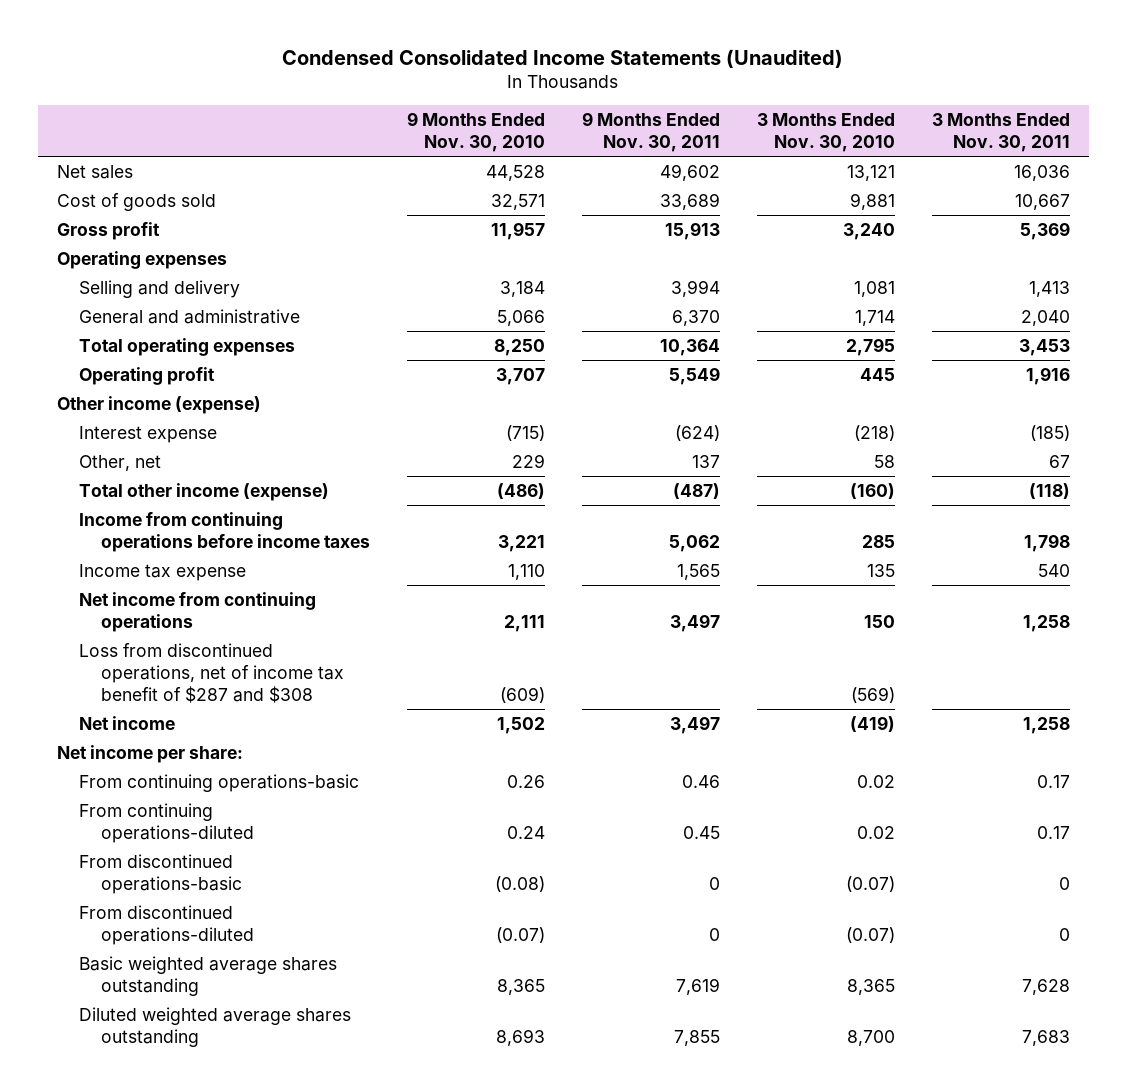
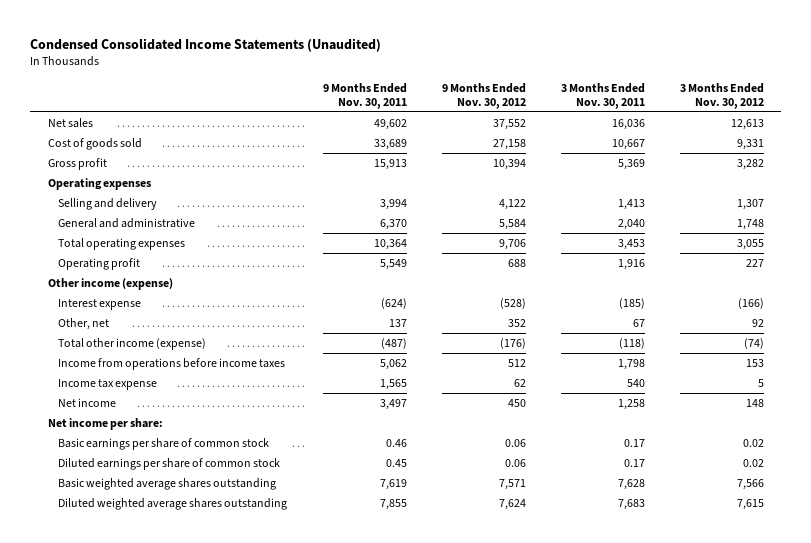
[406,112,545,153] 9 Months Ended Nov. 30, 2010 -> none
[756,113,895,153] 3 Months Ended Nov. 30, 2010 -> none
none -> [441,82,526,109] 9 Months Ended Nov. 30, 2012
none -> [679,82,764,109] 3 Months Ended Nov. 30, 2012
[78,511,370,552] Income from continuing operations before income taxes -> [58,358,286,371] Income from operations before income taxes
[78,591,316,632] Net income from continuing operations -> none
[78,642,344,703] Loss from discontinued operations, net of income tax benefit of $287 and $308 -> none
[78,853,242,894] From discontinued operations-basic -> none
[78,904,254,945] From discontinued operations-diluted -> none
[78,773,359,792] From continuing operations-basic -> [58,438,270,451] Basic earnings per share of common stock
[78,802,254,843] From continuing operations-diluted -> [58,458,281,471] Diluted earnings per share of common stock

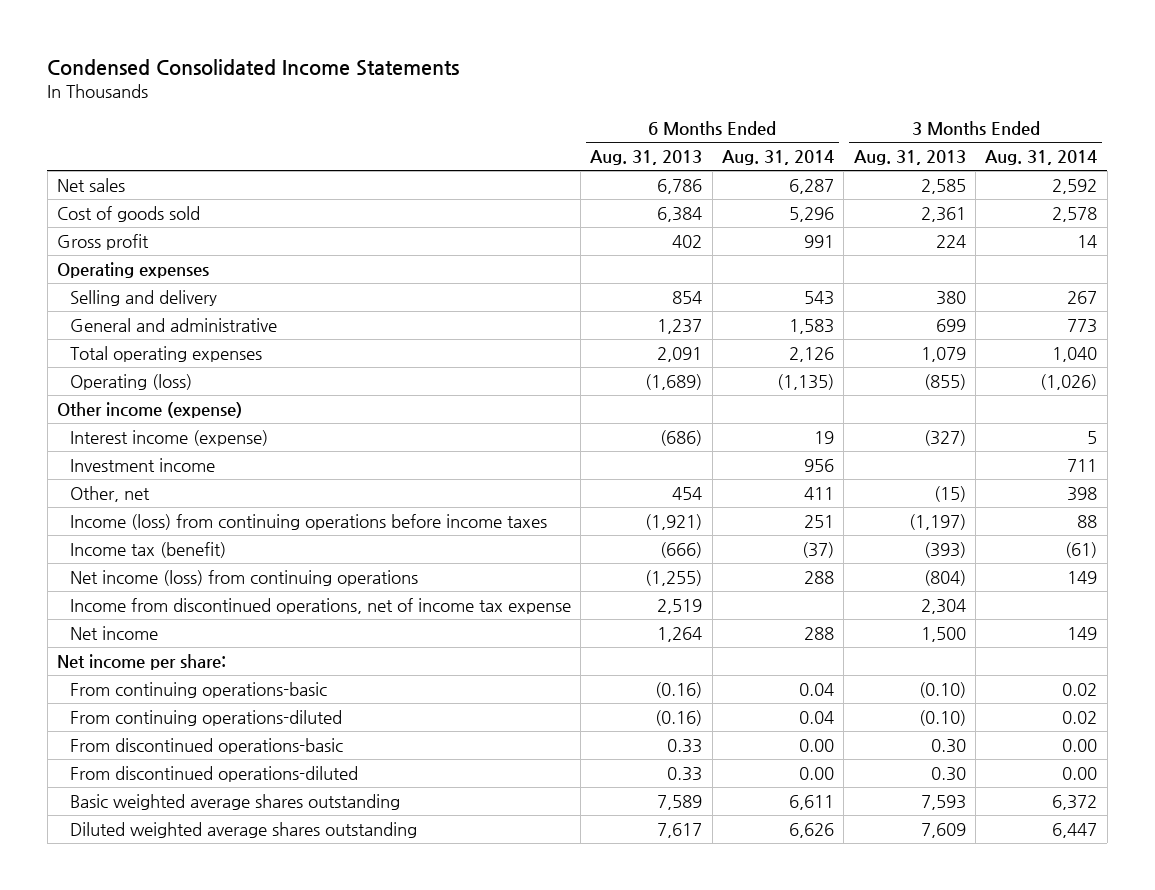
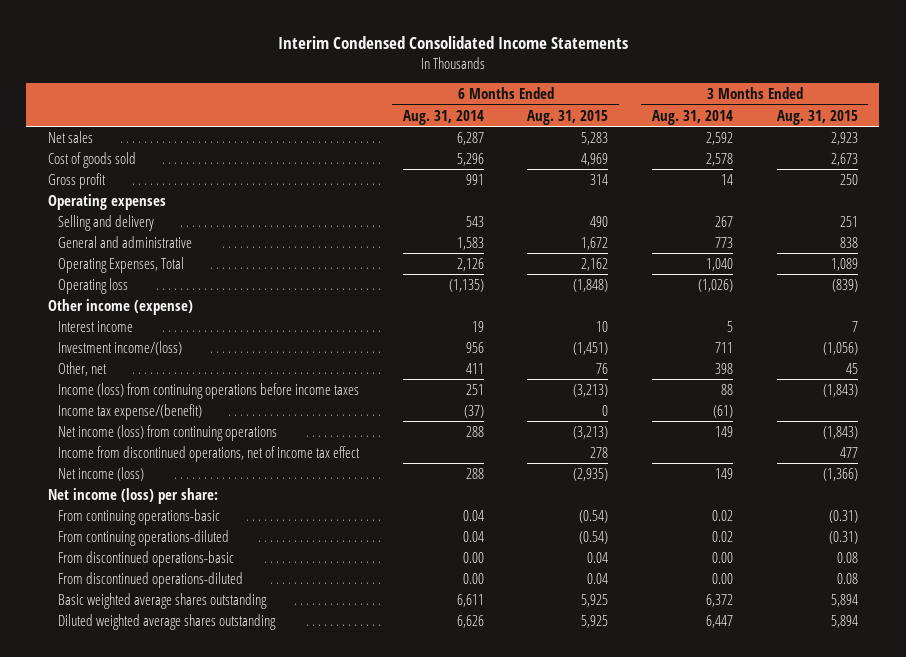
[47,58,460,76] Condensed Consolidated Income Statements -> [277,36,628,50] Interim Condensed Consolidated Income Statements
[590,150,703,166] Aug. 31, 2013 -> none
[853,150,966,166] Aug. 31, 2013 -> none
none -> [527,109,609,125] Aug. 31, 2015
none -> [776,109,858,125] Aug. 31, 2015
[69,346,262,363] Total operating expenses -> [58,256,185,273] Operating Expenses, Total
[69,374,192,391] Operating (loss) -> [58,277,129,294] Operating loss
[69,430,268,447] Interest income (expense) -> [58,320,134,332] Interest income
[69,458,215,473] Investment income -> [58,340,183,355] Investment income/(loss)
[69,542,226,559] Income tax (benefit) -> [58,403,203,420] Income tax expense/(benefit)
[69,598,571,615] Income from discontinued operations, net of income tax expense -> [58,445,361,462] Income from discontinued operations, net of income tax effect
[69,626,158,641] Net income -> [58,466,145,481] Net income (loss)
[57,654,227,671] Net income per share: -> [48,487,219,504] Net income (loss) per share:

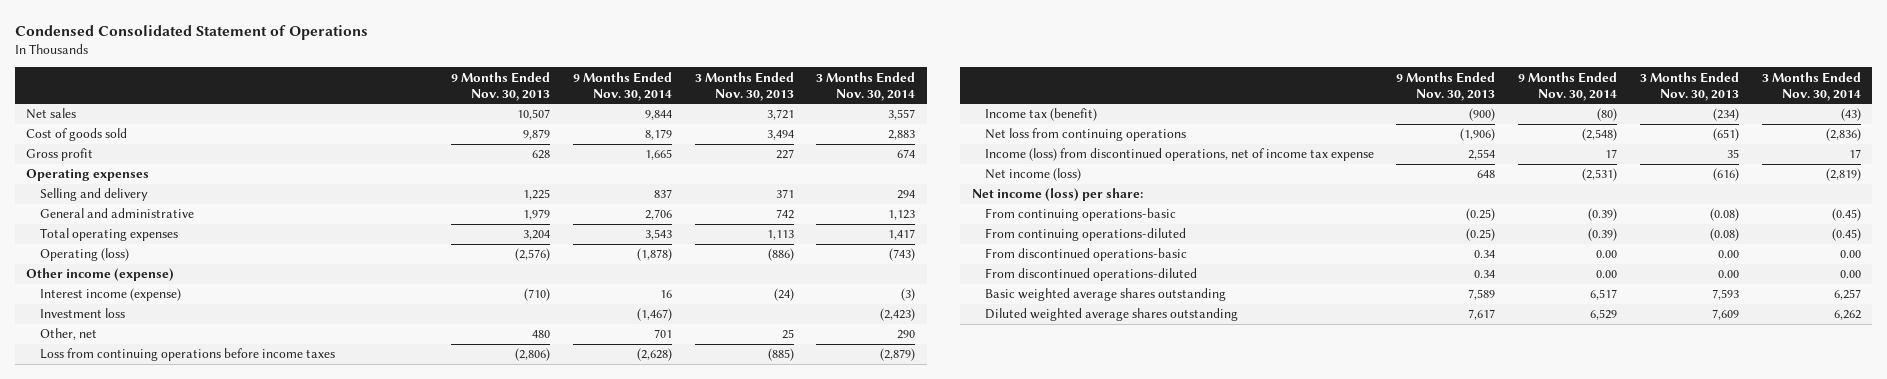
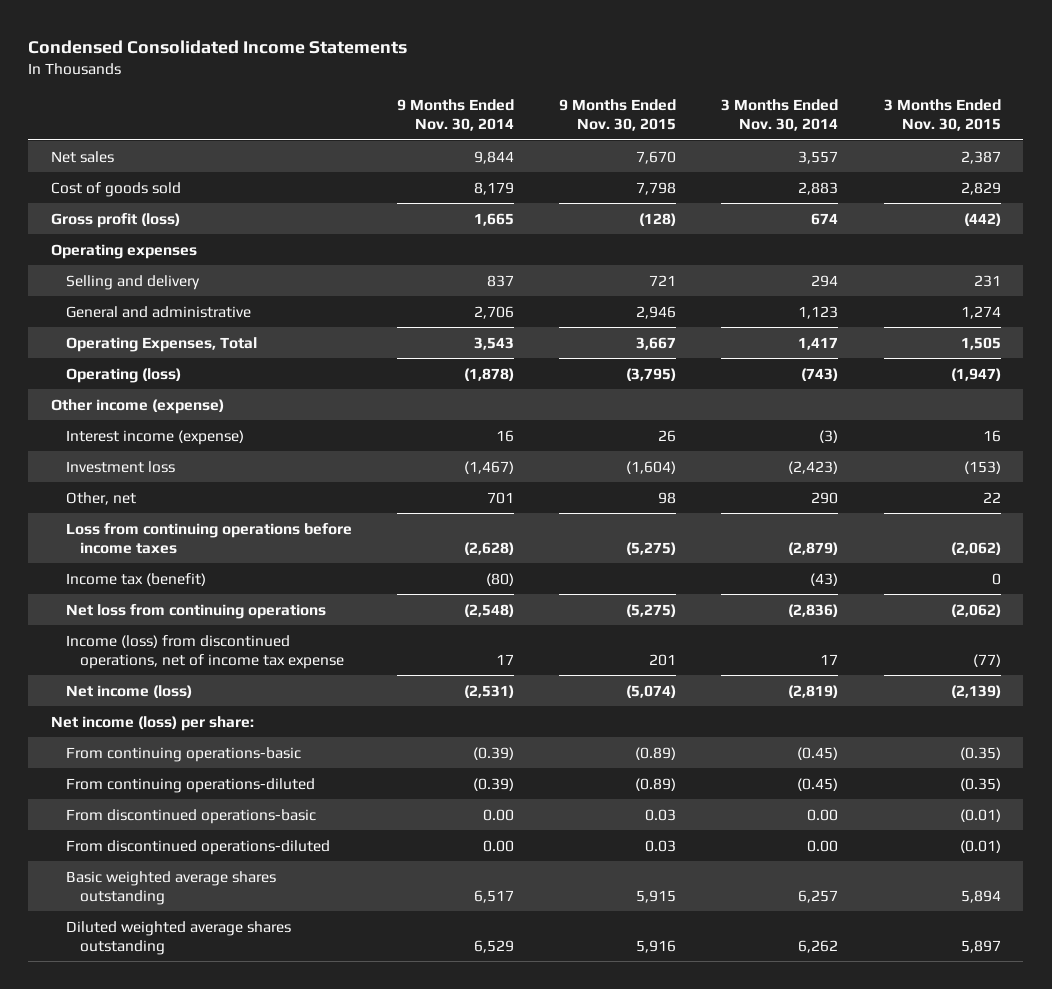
[14,24,368,40] Condensed Consolidated Statement of Operations -> [28,39,408,54] Condensed Consolidated Income Statements
[451,71,551,101] 9 Months Ended Nov. 30, 2013 -> none
[694,71,794,101] 3 Months Ended Nov. 30, 2013 -> none
none -> [559,99,677,132] 9 Months Ended Nov. 30, 2015
none -> [883,99,1001,132] 3 Months Ended Nov. 30, 2015
[26,148,94,162] Gross profit -> [50,212,180,228] Gross profit (loss)
[39,228,178,242] Total operating expenses -> [65,336,257,352] Operating Expenses, Total

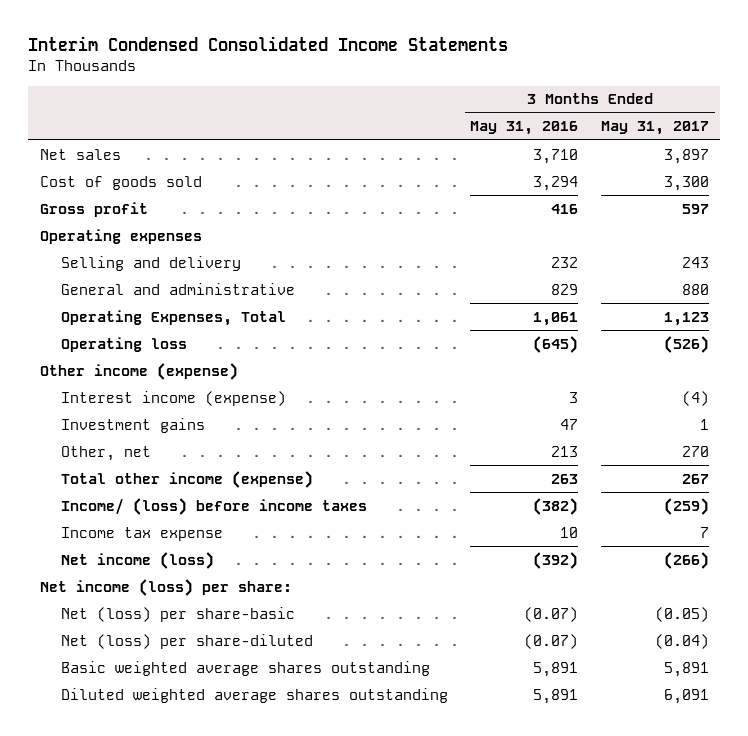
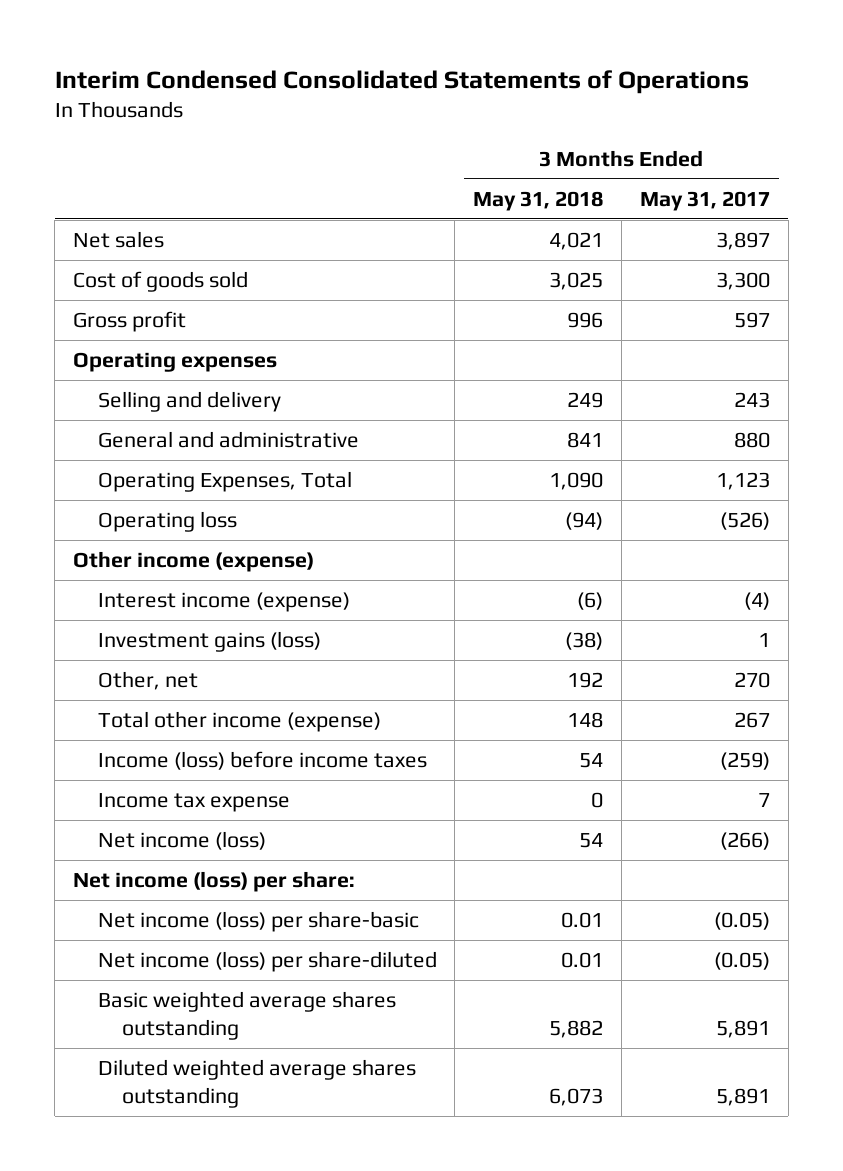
[28,36,509,52] Interim Condensed Consolidated Income Statements -> [54,70,749,95] Interim Condensed Consolidated Statements of Operations
[470,121,579,136] May 31, 2016 -> none
none -> [473,190,604,211] May 31, 2018
[60,417,205,433] Investment gains -> [97,631,321,653] Investment gains (loss)
[60,497,367,515] Income/ (loss) before income taxes -> [97,751,427,771] Income (loss) before income taxes
[60,606,295,622] Net (loss) per share-basic -> [97,911,419,933] Net income (loss) per share-basic
[60,633,313,649] Net (loss) per share-diluted -> [97,951,437,973] Net income (loss) per share-diluted
[654,633,709,649] (0.04) -> [713,952,770,971] (0.05)
[663,688,709,704] 6,091 -> [715,1087,770,1106] 5,891

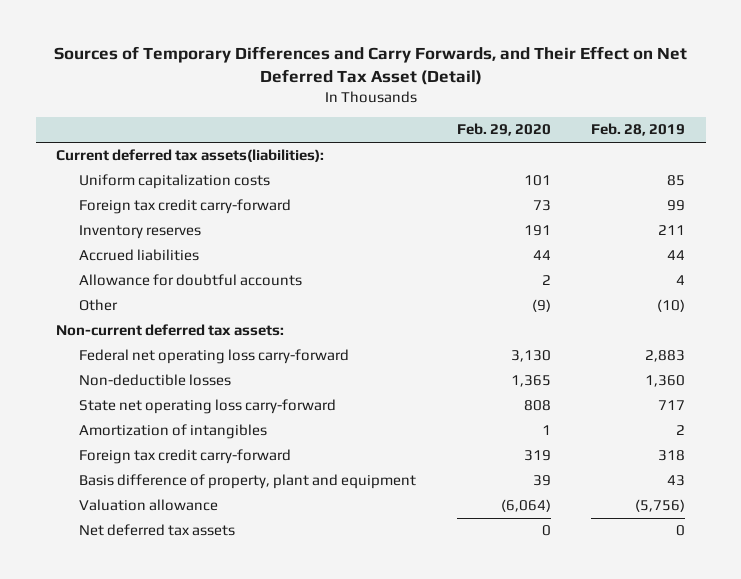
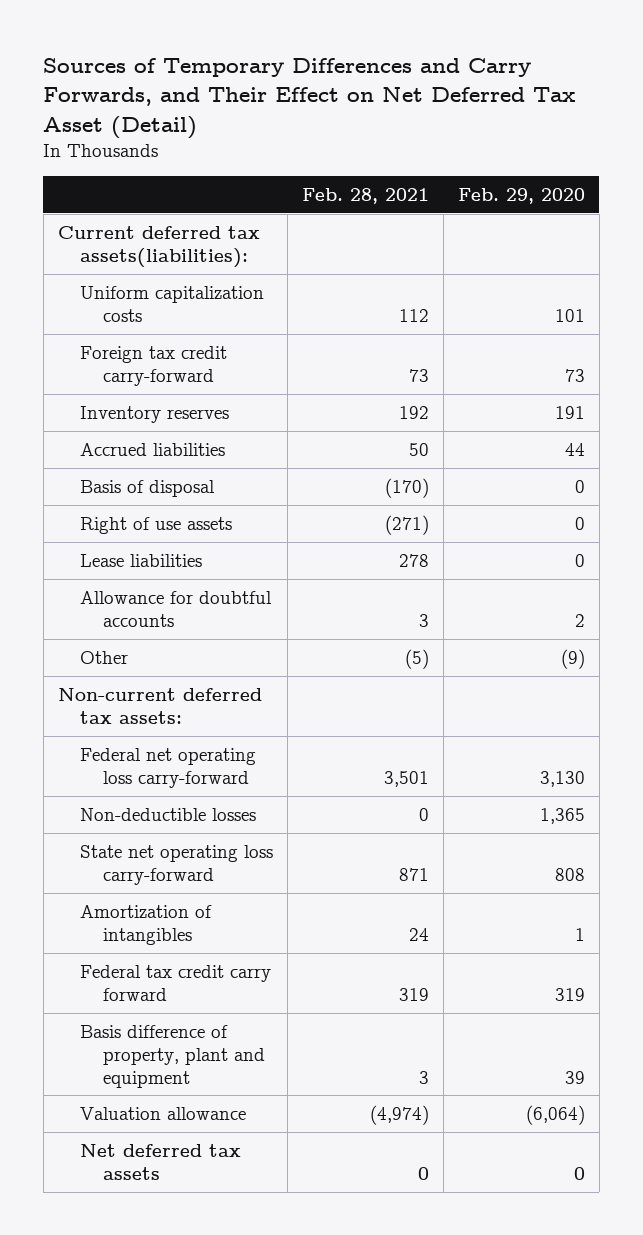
[591,123,686,137] Feb. 28, 2019 -> none
none -> [302,187,430,204] Feb. 28, 2021
none -> [80,479,216,497] Basis of disposal
none -> [80,516,233,534] Right of use assets
none -> [80,553,203,567] Lease liabilities
[78,449,291,465] Foreign tax credit carry-forward -> [80,964,272,1001] Federal tax credit carry forward

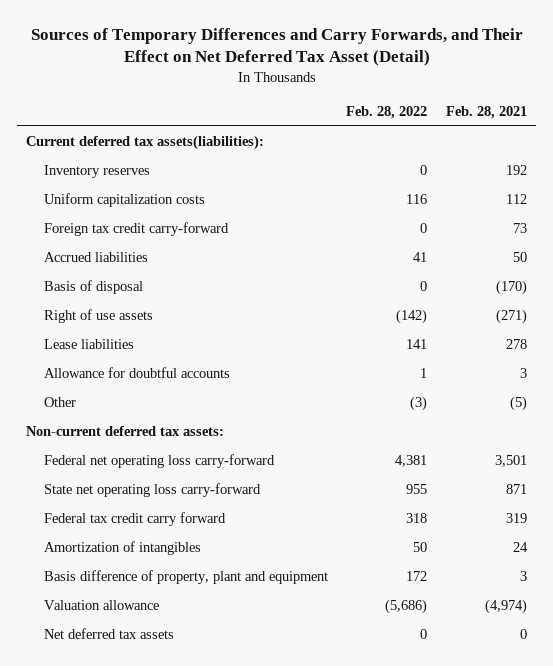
[457,187,585,204] Feb. 29, 2020 -> none
none -> [346,106,428,120] Feb. 28, 2022
[80,405,230,423] Inventory reserves -> [43,165,150,179] Inventory reserves
[80,807,257,821] Non-deductible losses -> none
[80,904,213,945] Amortization of intangibles -> [43,541,201,556] Amortization of intangibles

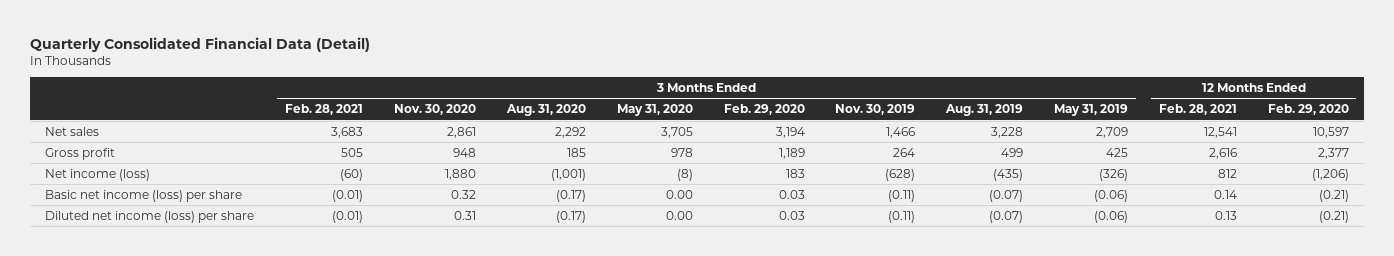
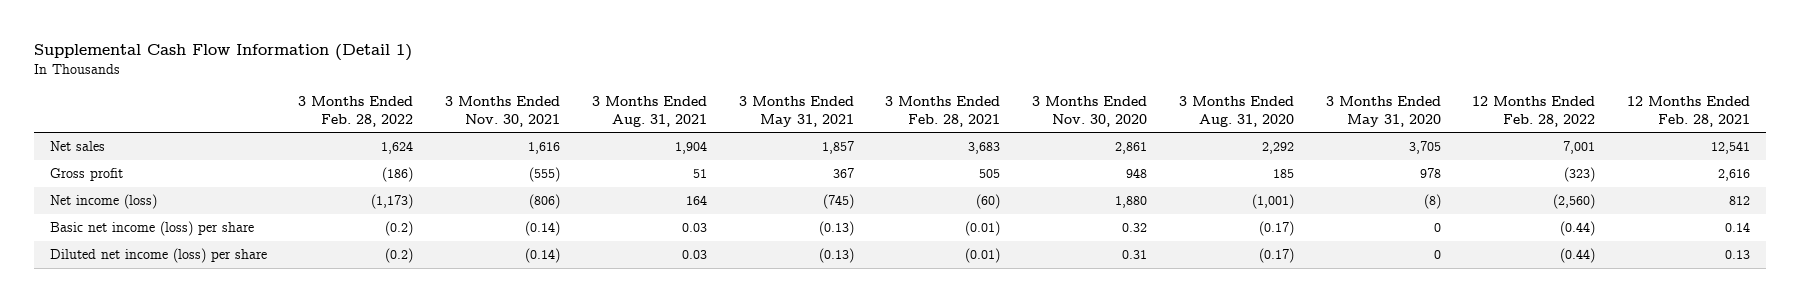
[29,36,370,52] Quarterly Consolidated Financial Data (Detail) -> [33,44,412,62] Supplemental Cash Flow Information (Detail 1)
[723,104,805,116] Feb. 29, 2020 -> none
[835,104,916,116] Nov. 30, 2019 -> none
[945,104,1024,117] Aug. 31, 2019 -> none
[1054,104,1129,117] May 31, 2019 -> none
[1267,104,1349,116] Feb. 29, 2020 -> none
none -> [298,96,414,127] 3 Months Ended Feb. 28, 2022
none -> [445,96,561,127] 3 Months Ended Nov. 30, 2021
none -> [591,96,707,127] 3 Months Ended Aug. 31, 2021
none -> [738,96,854,127] 3 Months Ended May 31, 2021
none -> [1472,96,1596,127] 12 Months Ended Feb. 28, 2022
[665,189,693,199] 0.00 -> [1433,223,1441,233] 0
[665,210,693,220] 0.00 -> [1433,250,1441,260] 0

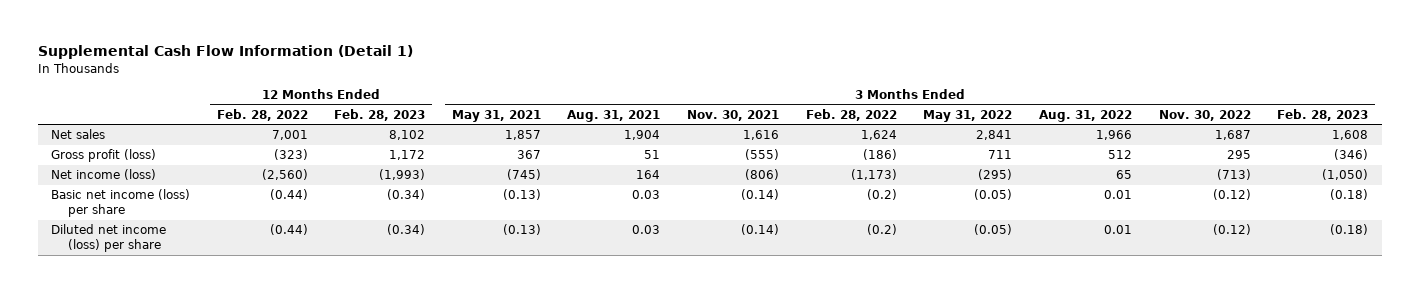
[885,96,1001,127] 3 Months Ended Feb. 28, 2021 -> none
[1032,96,1148,127] 3 Months Ended Nov. 30, 2020 -> none
[1178,96,1294,127] 3 Months Ended Aug. 31, 2020 -> none
[1325,96,1441,127] 3 Months Ended May 31, 2020 -> none
[1627,96,1751,127] 12 Months Ended Feb. 28, 2021 -> none
none -> [334,108,426,121] Feb. 28, 2023
none -> [923,109,1013,122] May 31, 2022
none -> [1038,109,1132,122] Aug. 31, 2022
none -> [1158,109,1251,121] Nov. 30, 2022
none -> [1277,108,1369,121] Feb. 28, 2023
[49,168,123,182] Gross profit -> [50,149,156,163] Gross profit (loss)

